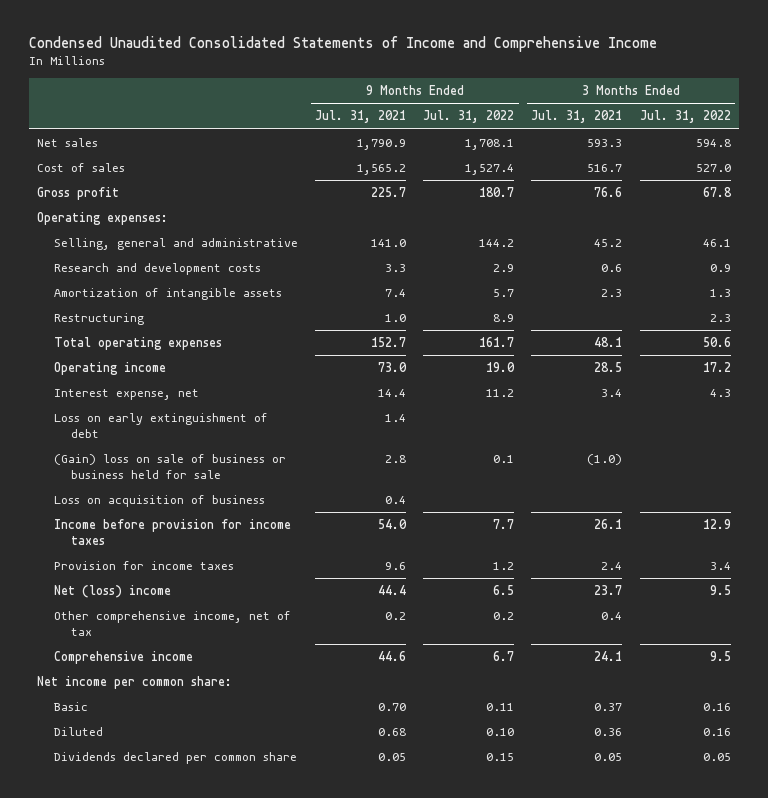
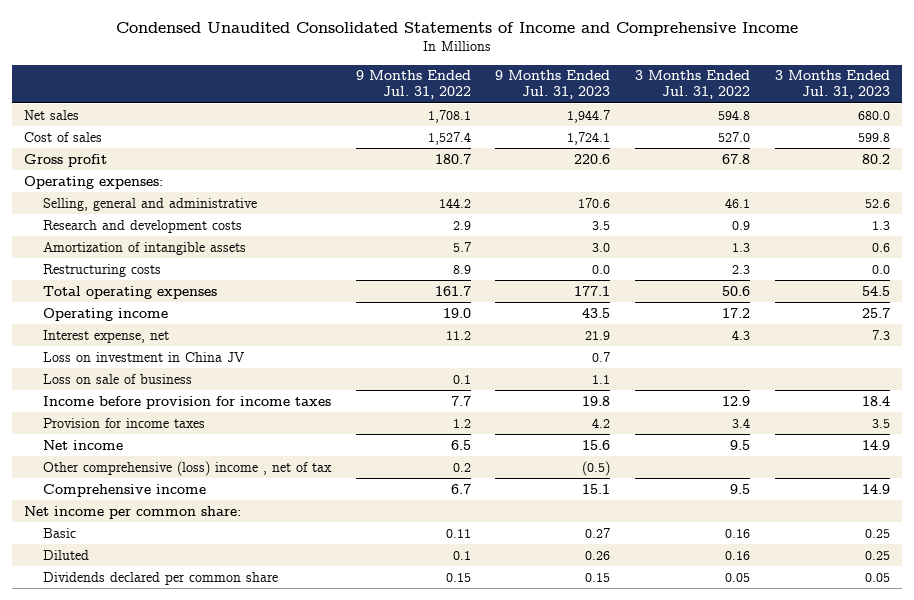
[315,110,407,124] Jul. 31, 2021 -> none
[531,110,623,124] Jul. 31, 2021 -> none
none -> [495,70,611,100] 9 Months Ended Jul. 31, 2023
none -> [774,70,890,100] 3 Months Ended Jul. 31, 2023
[54,312,145,325] Restructuring -> [43,263,162,277] Restructuring costs
[54,412,269,439] Loss on early extinguishment of debt -> none
[54,494,266,507] Loss on acquisition of business -> none
none -> [43,351,246,362] Loss on investment in China JV
[54,453,287,480] (Gain) loss on sale of business or business held for sale -> [43,373,193,384] Loss on sale of business
[54,584,172,598] Net (loss) income -> [43,439,124,450] Net income
[54,610,292,637] Other comprehensive income, net of tax -> [43,460,333,476] Other comprehensive (loss) income , net of tax
[486,727,515,736] 0.10 -> [452,550,471,560] 0.1

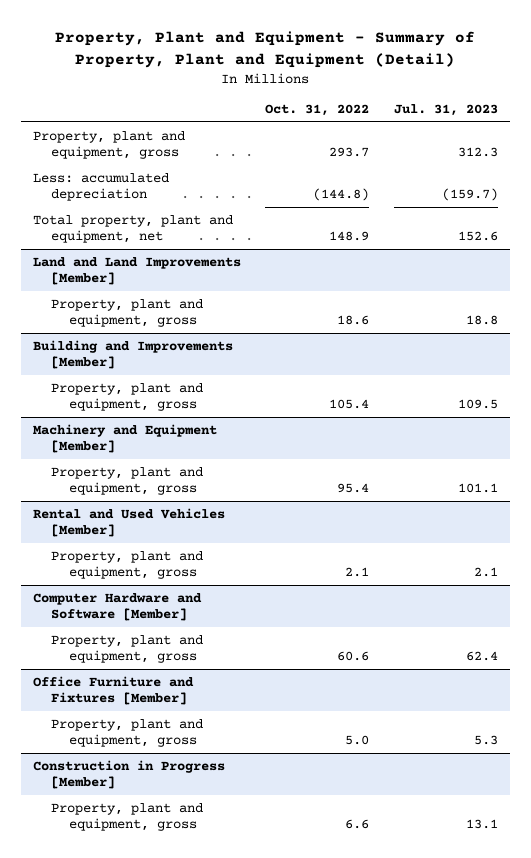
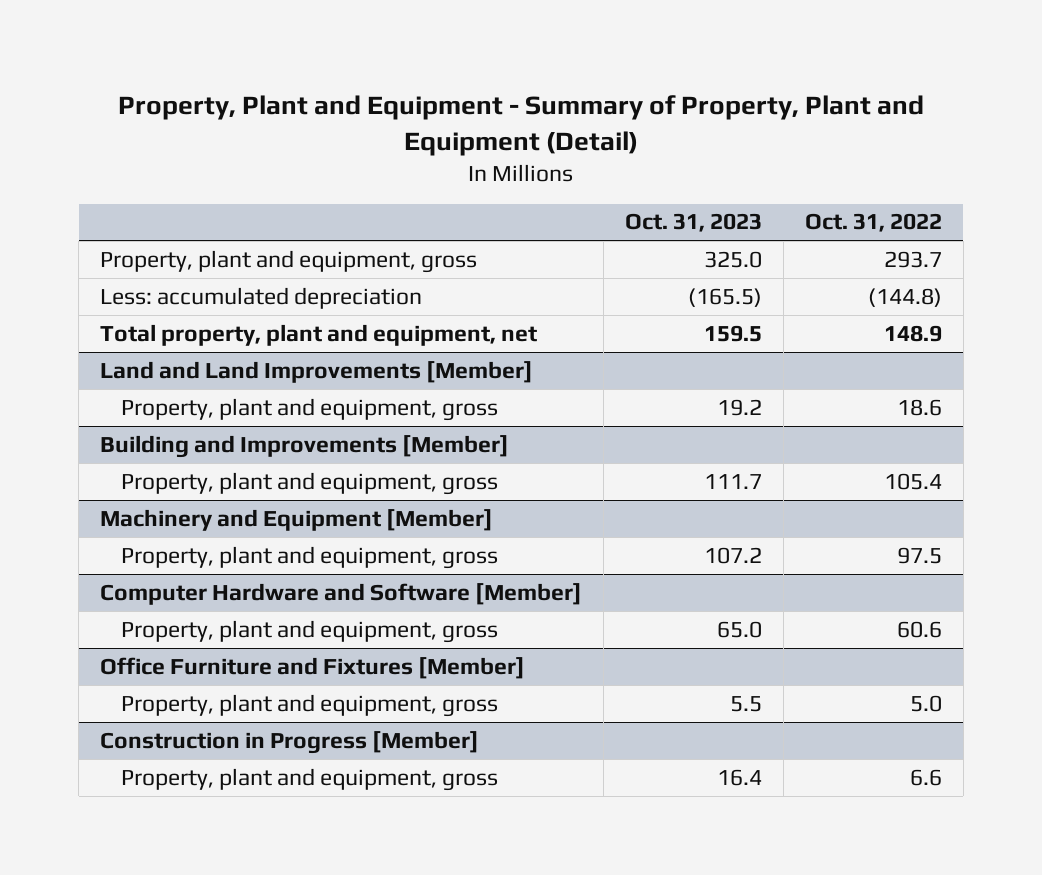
[393,104,498,117] Jul. 31, 2023 -> none
none -> [624,213,762,233] Oct. 31, 2023
[32,507,225,538] Rental and Used Vehicles [Member] -> none
[51,550,204,580] Property, plant and equipment, gross -> none
[337,483,370,494] 95.4 -> [896,546,942,564] 97.5

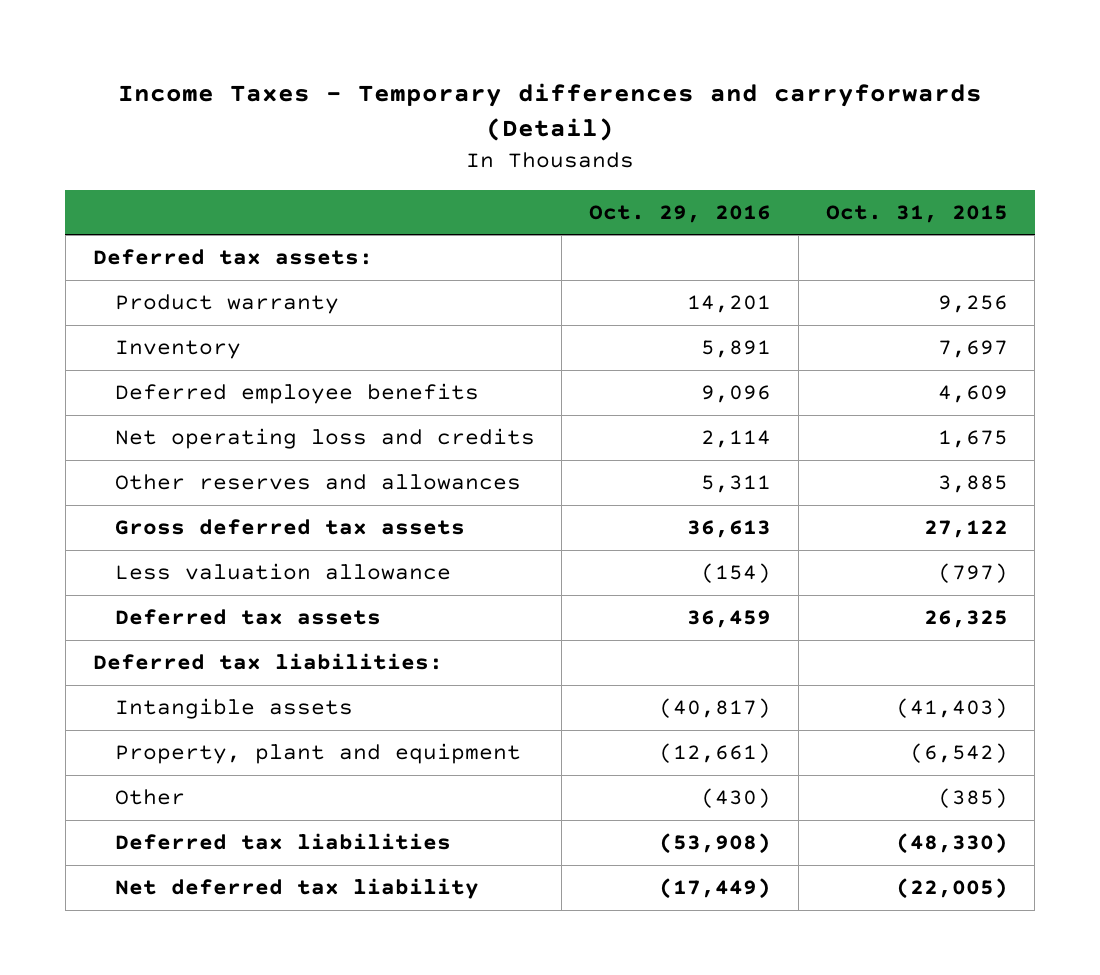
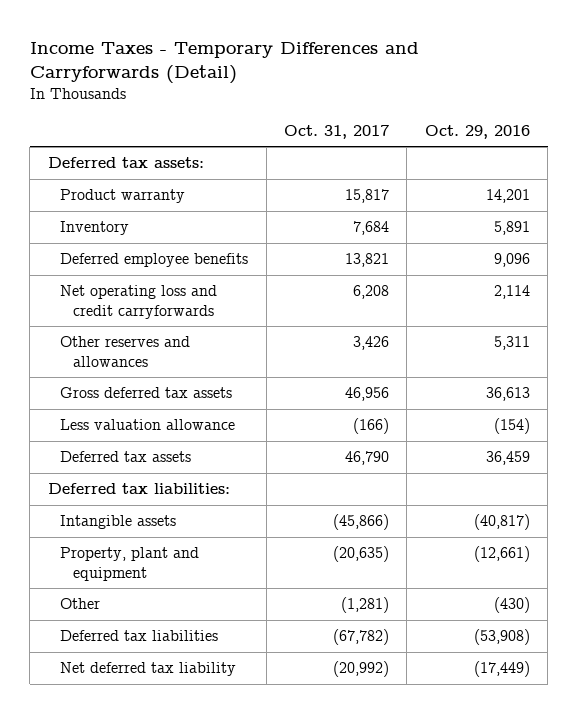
[118,82,983,142] Income Taxes - Temporary differences and carryforwards (Detail) -> [29,41,419,85] Income Taxes - Temporary Differences and Carryforwards (Detail)
[825,204,1008,223] Oct. 31, 2015 -> none
none -> [283,124,389,139] Oct. 31, 2017
[114,428,535,450] Net operating loss and credits -> [60,285,218,319] Net operating loss and credit carryforwards

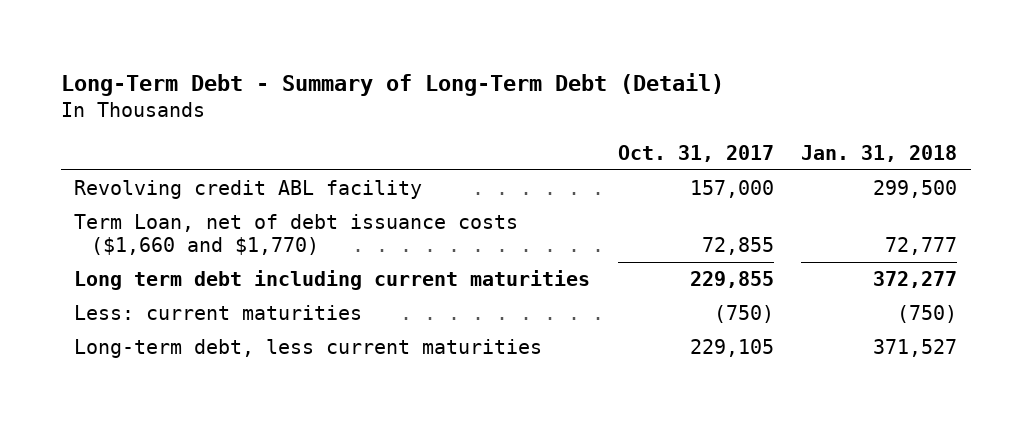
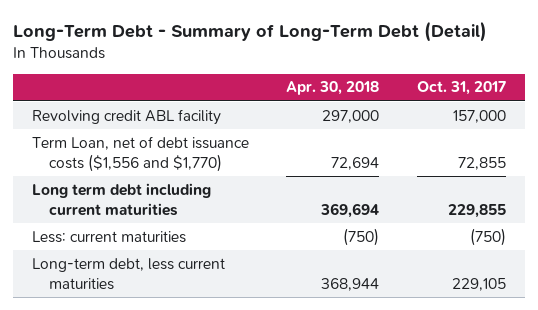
[801,144,958,162] Jan. 31, 2018 -> none
none -> [286,81,380,96] Apr. 30, 2018
[74,213,519,255] Term Loan, net of debt issuance costs ($1,660 and $1,770) -> [31,135,249,172] Term Loan, net of debt issuance costs ($1,556 and $1,770)

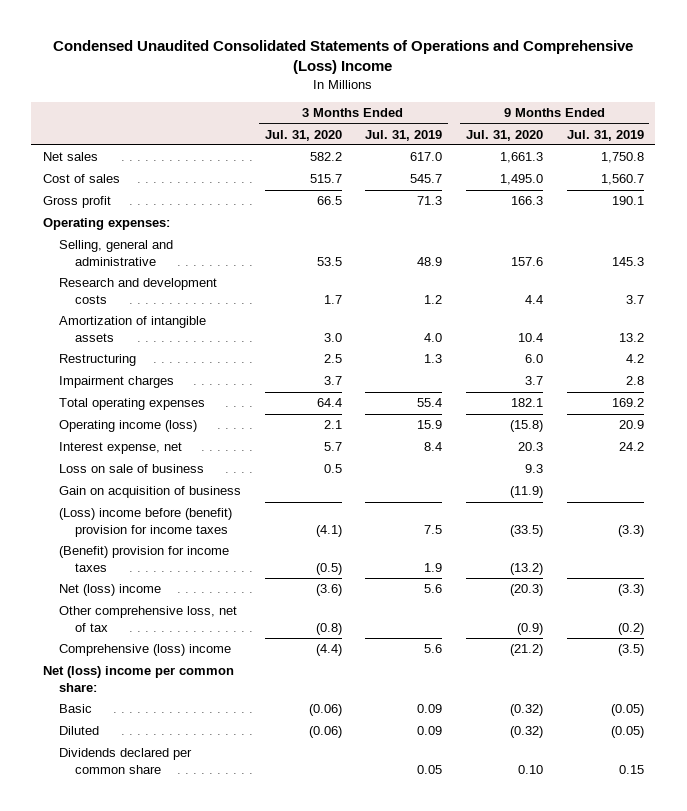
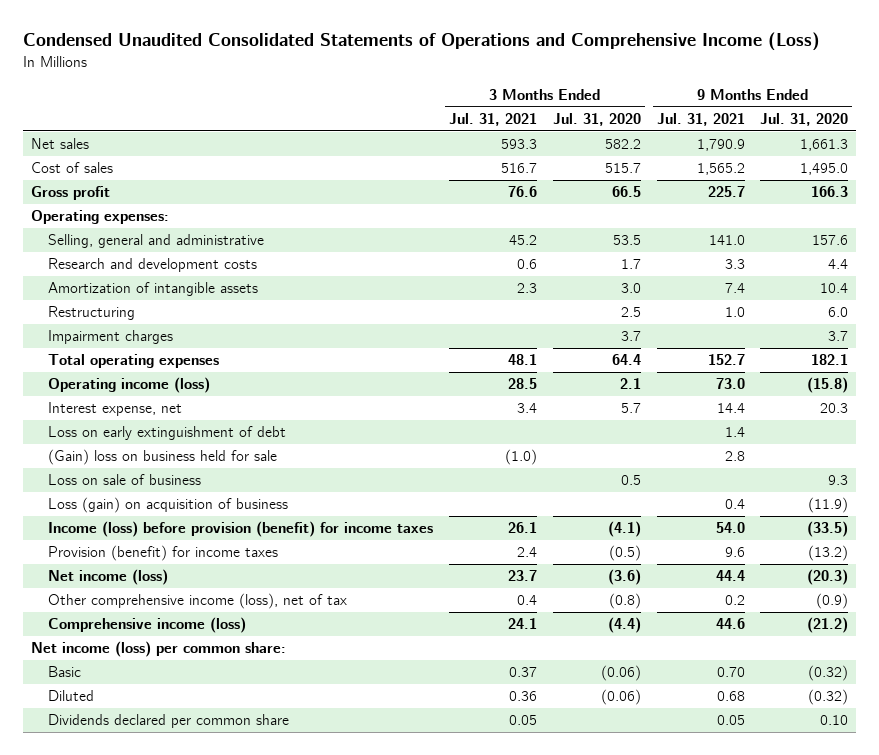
[53,40,634,75] Condensed Unaudited Consolidated Statements of Operations and Comprehensive (Loss) Income -> [22,32,820,52] Condensed Unaudited Consolidated Statements of Operations and Comprehensive Income (Loss)
[365,129,443,141] Jul. 31, 2019 -> none
[566,129,644,141] Jul. 31, 2019 -> none
none -> [448,113,537,127] Jul. 31, 2021
none -> [656,113,745,127] Jul. 31, 2021
none -> [47,426,286,441] Loss on early extinguishment of debt
none -> [47,449,277,466] (Gain) loss on business held for sale
[58,486,241,499] Gain on acquisition of business -> [47,497,288,514] Loss (gain) on acquisition of business
[58,508,232,537] (Loss) income before (benefit) provision for income taxes -> [47,521,433,538] Income (loss) before provision (benefit) for income taxes
[58,546,229,572] (Benefit) provision for income taxes -> [47,545,278,562] Provision (benefit) for income taxes
[58,584,161,597] Net (loss) income -> [47,569,168,586] Net income (loss)
[58,606,237,632] Other comprehensive loss, net of tax -> [47,593,347,610] Other comprehensive income (loss), net of tax
[58,644,231,657] Comprehensive (loss) income -> [47,617,246,634] Comprehensive income (loss)
[42,666,234,692] Net (loss) income per common share: -> [30,641,286,658] Net income (loss) per common share:

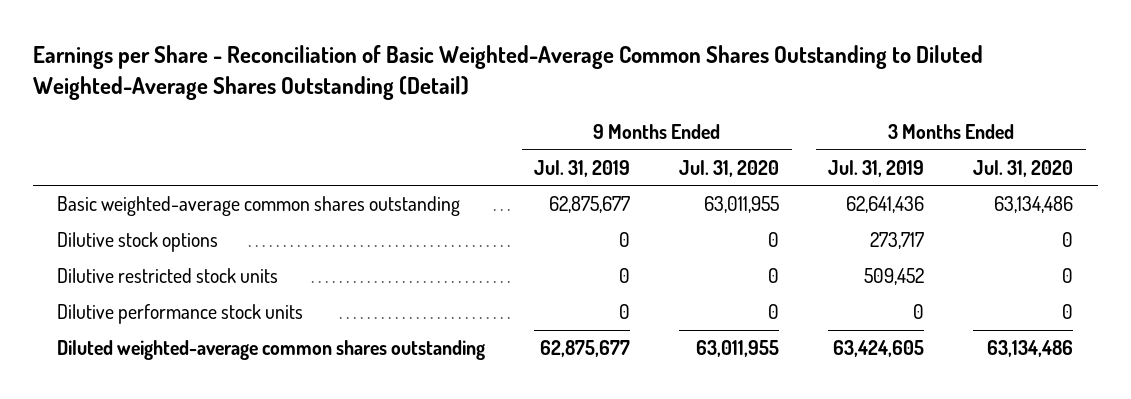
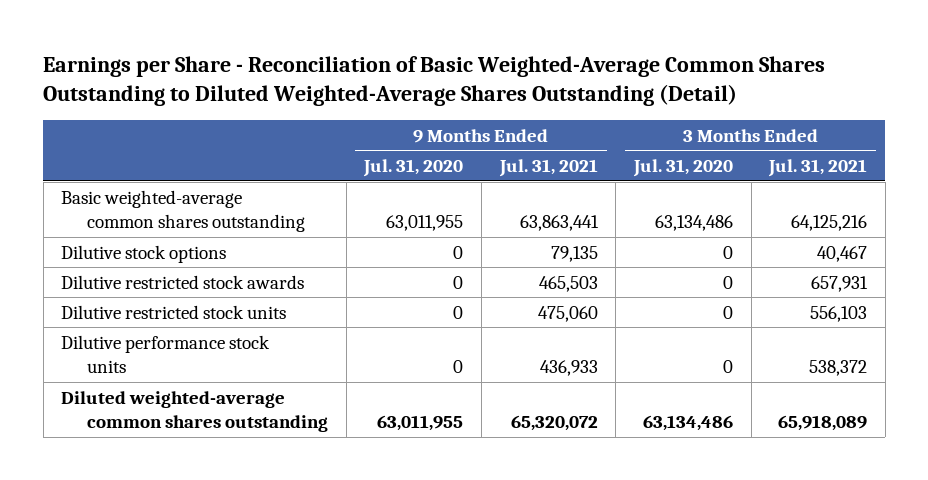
[534,159,631,177] Jul. 31, 2019 -> none
[828,159,925,177] Jul. 31, 2019 -> none
none -> [498,158,598,177] Jul. 31, 2021
none -> [768,158,868,177] Jul. 31, 2021
none -> [61,274,305,289] Dilutive restricted stock awards

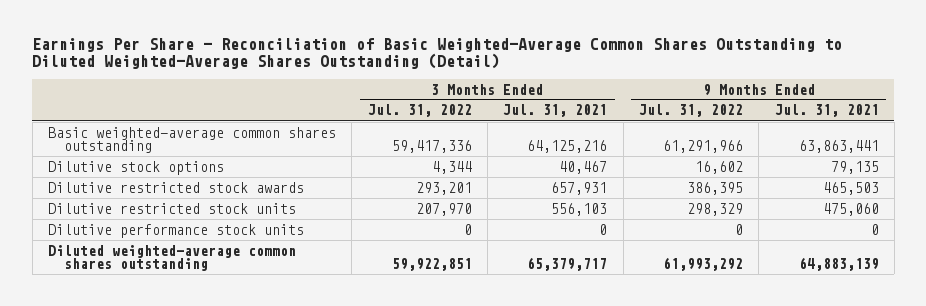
[43,56,826,107] Earnings per Share - Reconciliation of Basic Weighted-Average Common Shares Outstanding to Diluted Weighted-Average Shares Outstanding (Detail) -> [32,37,843,70] Earnings Per Share - Reconciliation of Basic Weighted-Average Common Shares Outstanding to Diluted Weighted-Average Shares Outstanding (Detail)
[363,158,464,177] Jul. 31, 2020 -> none
[632,158,733,177] Jul. 31, 2020 -> none
none -> [367,104,472,118] Jul. 31, 2022
none -> [638,104,743,118] Jul. 31, 2022
[539,359,598,376] 436,933 -> [870,223,879,235] 0
[809,359,868,376] 538,372 -> [599,223,608,235] 0
[510,414,598,431] 65,320,072 -> [798,257,879,272] 64,883,139
[778,414,868,431] 65,918,089 -> [527,257,608,272] 65,379,717

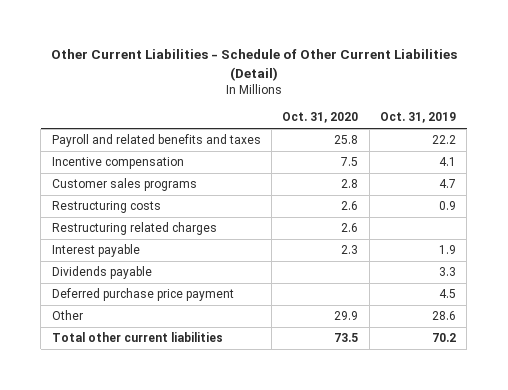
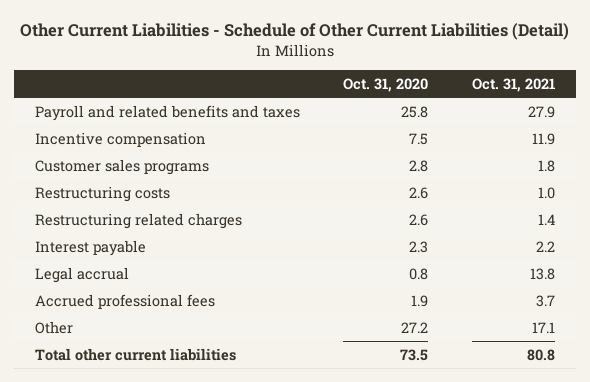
[380,112,457,124] Oct. 31, 2019 -> none
none -> [471,78,555,93] Oct. 31, 2021
[51,266,152,280] Dividends payable -> none
[51,288,234,302] Deferred purchase price payment -> none
none -> [35,266,130,283] Legal accrual
none -> [35,293,216,309] Accrued professional fees
[334,311,359,321] 29.9 -> [401,321,429,333] 27.2

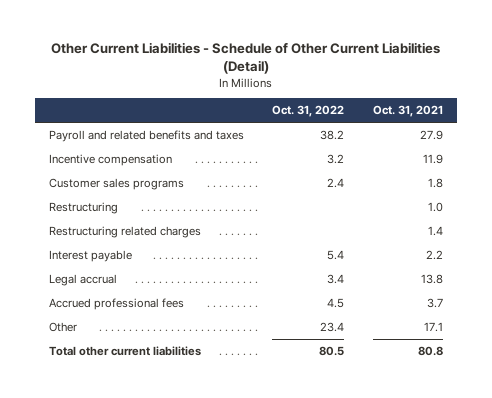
[343,78,429,93] Oct. 31, 2020 -> none
none -> [272,105,345,118] Oct. 31, 2022
[35,185,171,202] Restructuring costs -> [48,201,118,214] Restructuring

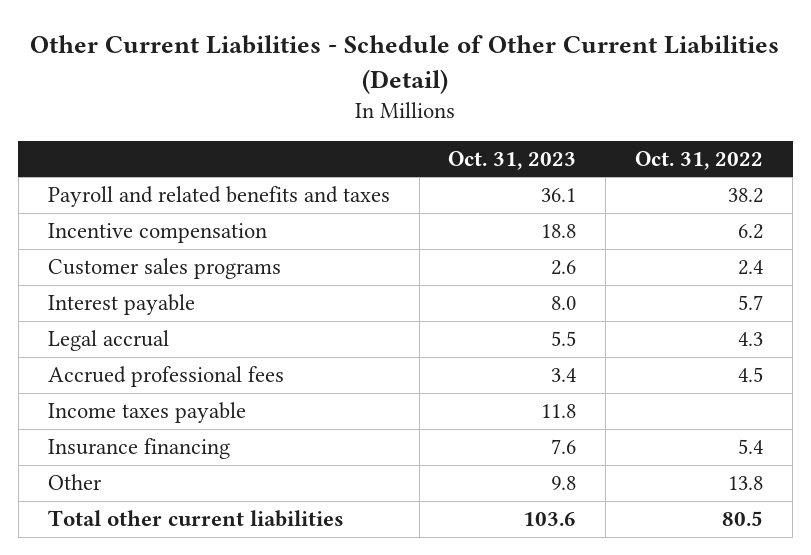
[372,105,443,118] Oct. 31, 2021 -> none
none -> [448,150,577,170] Oct. 31, 2023
[327,153,345,164] 3.2 -> [738,224,764,240] 6.2
[48,201,118,214] Restructuring -> none
[48,225,201,238] Restructuring related charges -> none
[327,249,345,260] 5.4 -> [738,295,764,311] 5.7
[327,273,345,284] 3.4 -> [738,332,764,347] 4.3
none -> [47,402,246,424] Income taxes payable
none -> [47,438,230,460] Insurance financing
[320,321,345,332] 23.4 -> [728,476,764,491] 13.8

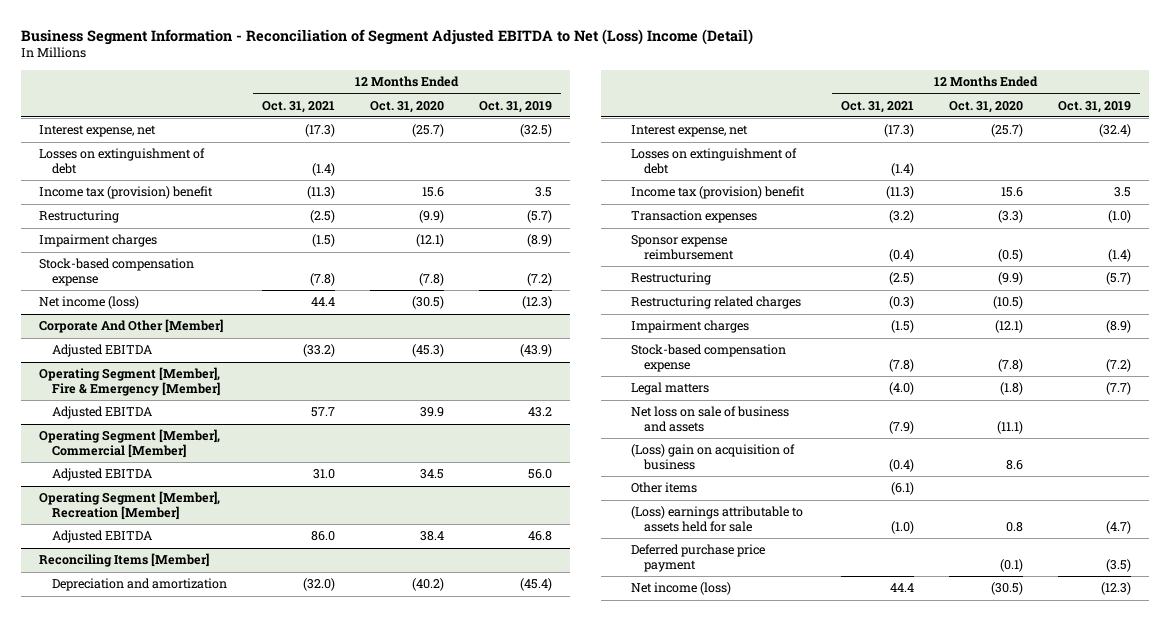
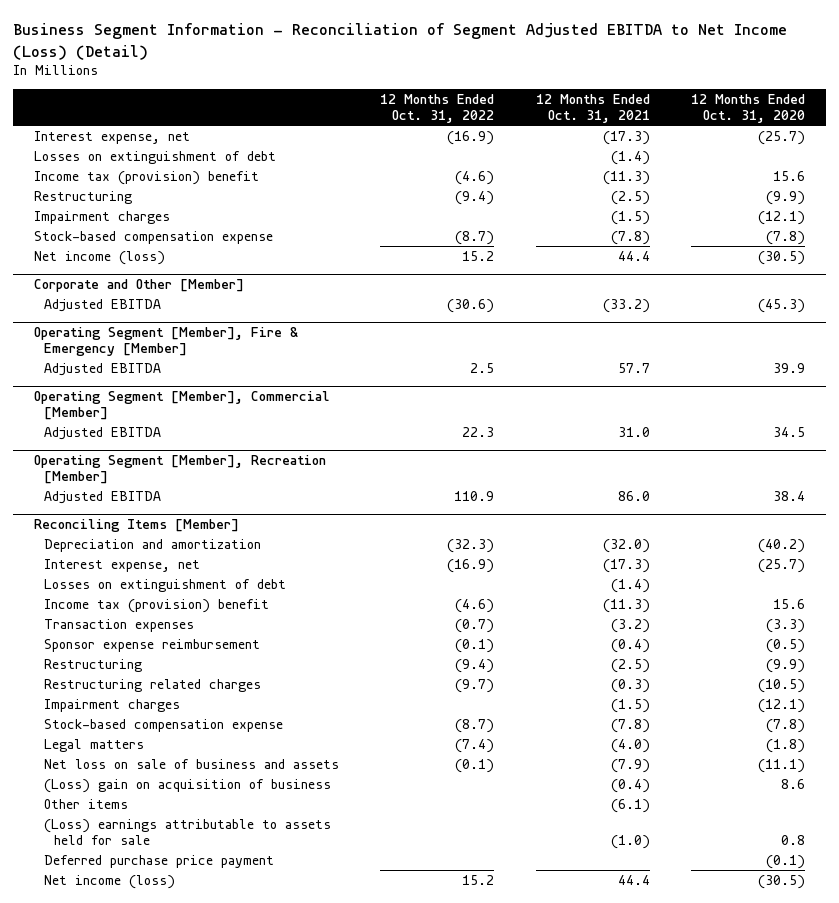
[21,28,754,45] Business Segment Information - Reconciliation of Segment Adjusted EBITDA to Net (Loss) Income (Detail) -> [13,23,788,60] Business Segment Information - Reconciliation of Segment Adjusted EBITDA to Net Income (Loss) (Detail)
[478,100,552,113] Oct. 31, 2019 -> none
none -> [380,94,495,124] 12 Months Ended Oct. 31, 2022
[38,319,223,334] Corporate And Other [Member] -> [34,278,245,292] Corporate and Other [Member]

